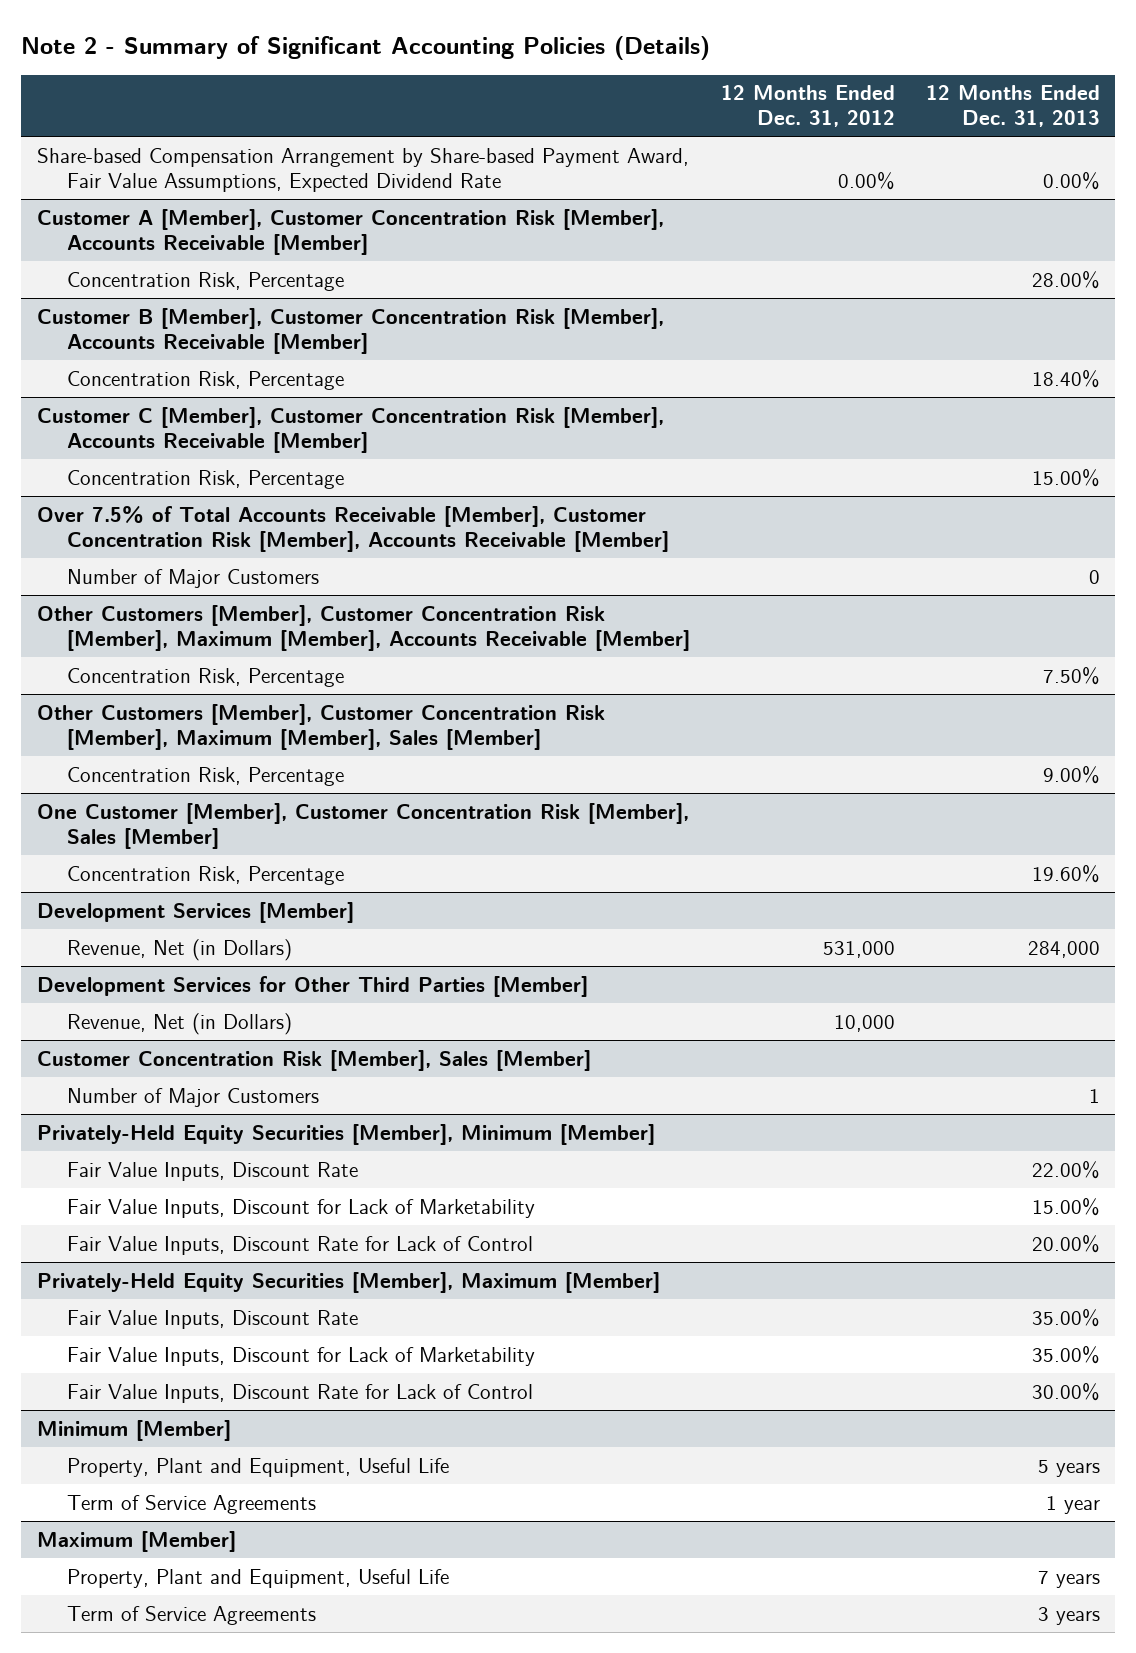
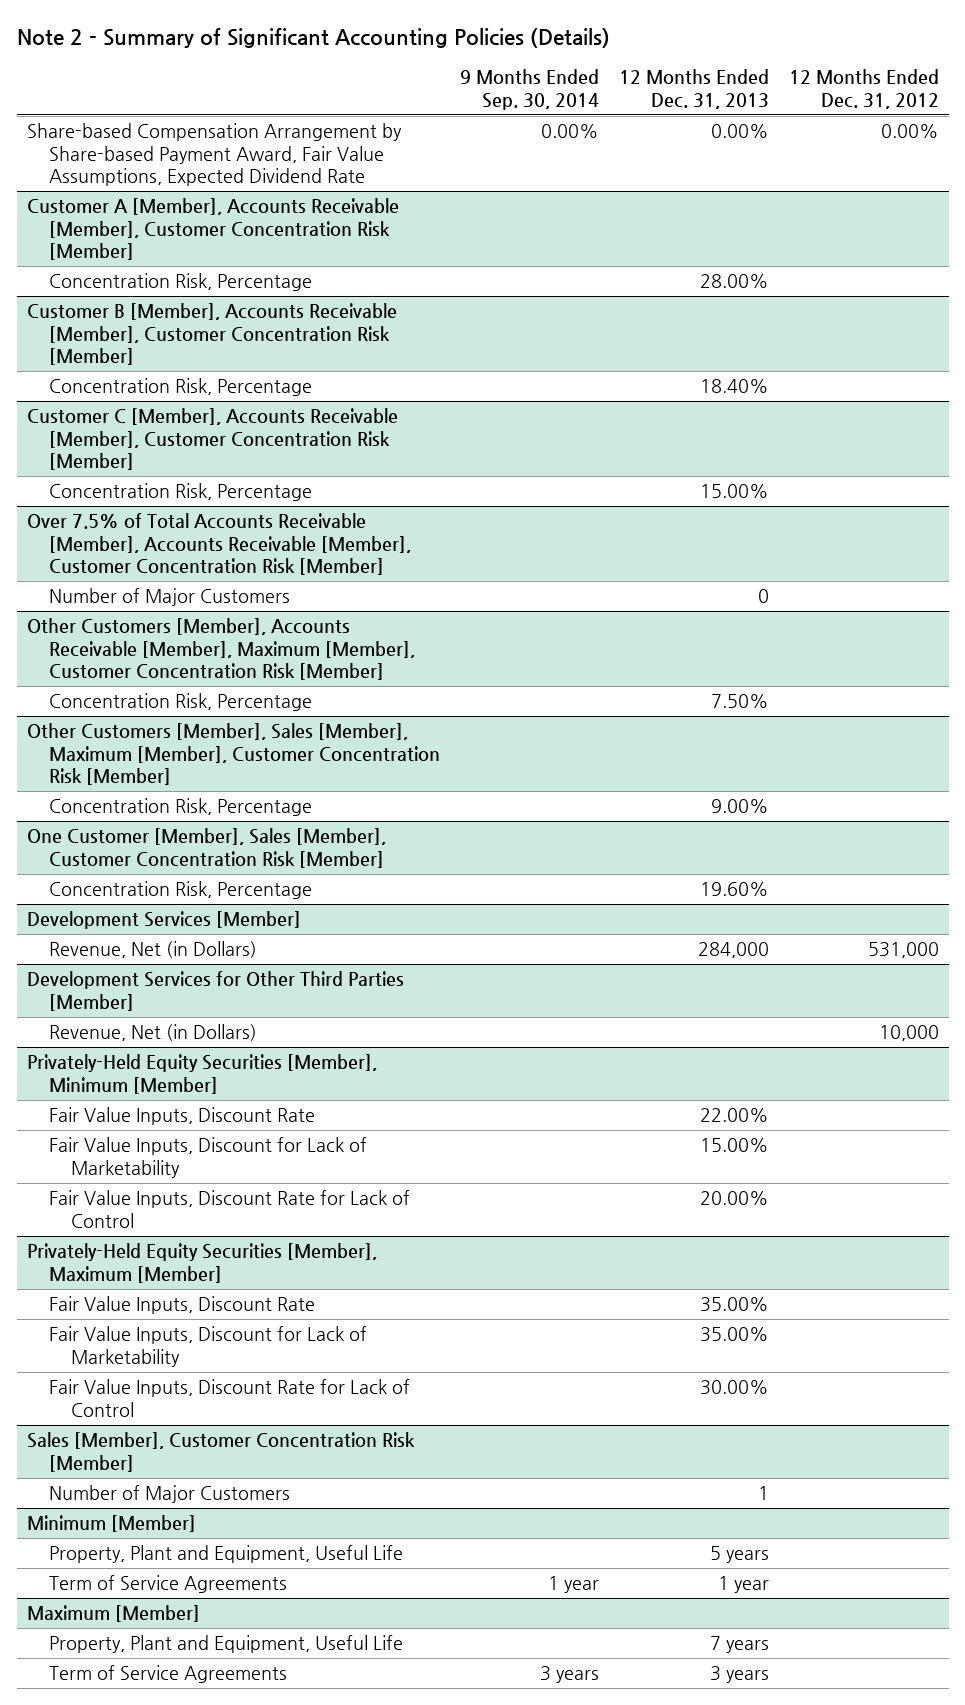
none -> [459,69,599,110] 9 Months Ended Sep. 30, 2014
[36,208,664,255] Customer A [Member], Customer Concentration Risk [Member], Accounts Receivable [Member] -> [26,198,399,261] Customer A [Member], Accounts Receivable [Member], Customer Concentration Risk [Member]
[36,307,664,354] Customer B [Member], Customer Concentration Risk [Member], Accounts Receivable [Member] -> [26,303,397,366] Customer B [Member], Accounts Receivable [Member], Customer Concentration Risk [Member]
[36,406,664,453] Customer C [Member], Customer Concentration Risk [Member], Accounts Receivable [Member] -> [26,408,398,471] Customer C [Member], Accounts Receivable [Member], Customer Concentration Risk [Member]
[36,505,670,552] Over 7.5% of Total Accounts Receivable [Member], Customer Concentration Risk [Member], Accounts Receivable [Member] -> [26,513,411,576] Over 7.5% of Total Accounts Receivable [Member], Accounts Receivable [Member], Customer Concentration Risk [Member]
[36,604,691,651] Other Customers [Member], Customer Concentration Risk [Member], Maximum [Member], Accounts Receivable [Member] -> [26,618,415,681] Other Customers [Member], Accounts Receivable [Member], Maximum [Member], Customer Concentration Risk [Member]
[36,703,605,750] Other Customers [Member], Customer Concentration Risk [Member], Maximum [Member], Sales [Member] -> [26,723,440,786] Other Customers [Member], Sales [Member], Maximum [Member], Customer Concentration Risk [Member]
[36,802,689,849] One Customer [Member], Customer Concentration Risk [Member], Sales [Member] -> [26,828,386,868] One Customer [Member], Sales [Member], Customer Concentration Risk [Member]
[36,1049,591,1071] Customer Concentration Risk [Member], Sales [Member] -> none
[67,1087,320,1107] Number of Major Customers -> none
none -> [26,1432,415,1472] Sales [Member], Customer Concentration Risk [Member]
none -> [48,1485,290,1504] Number of Major Customers

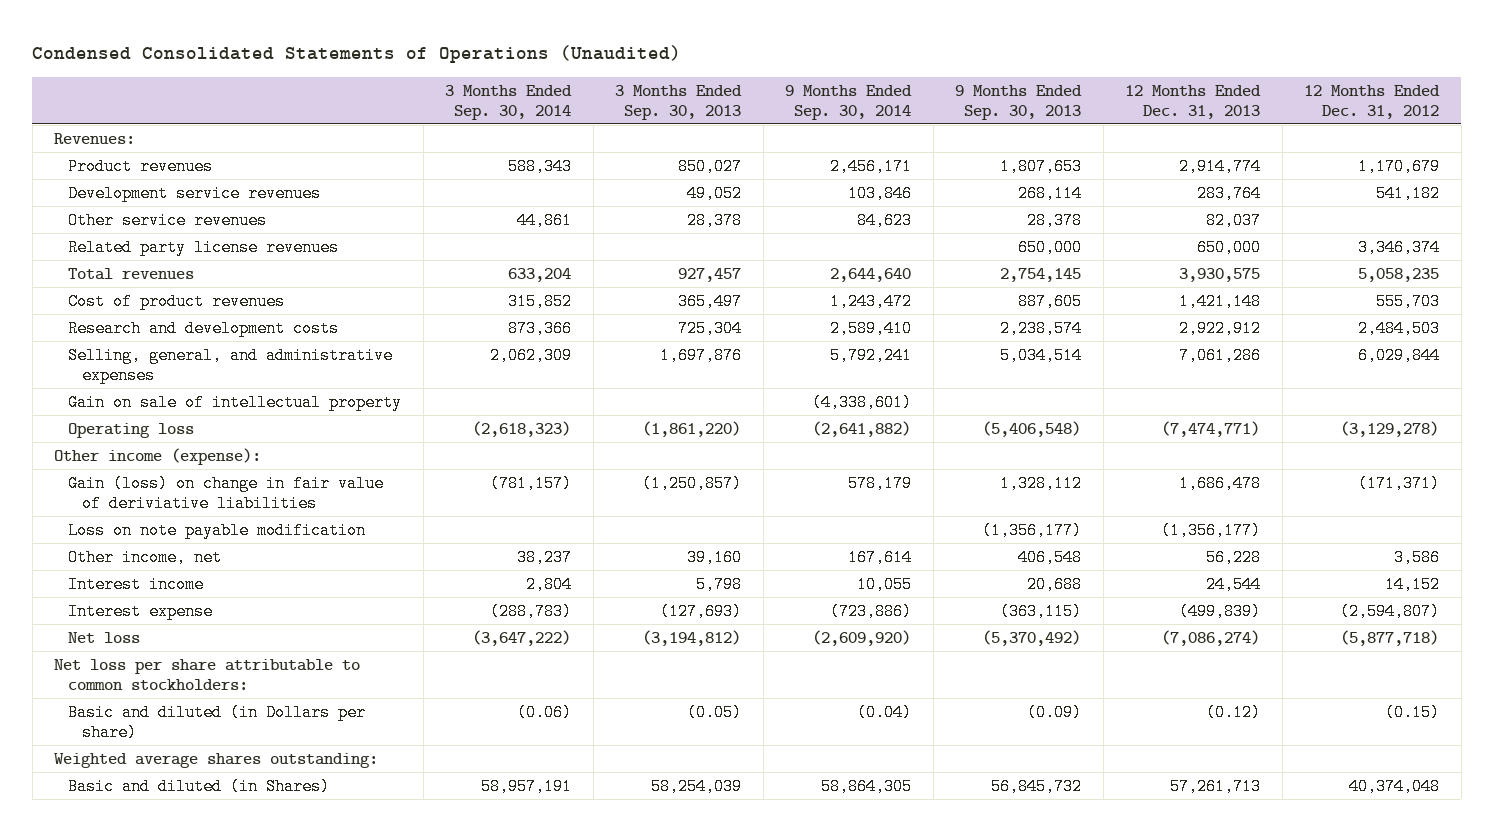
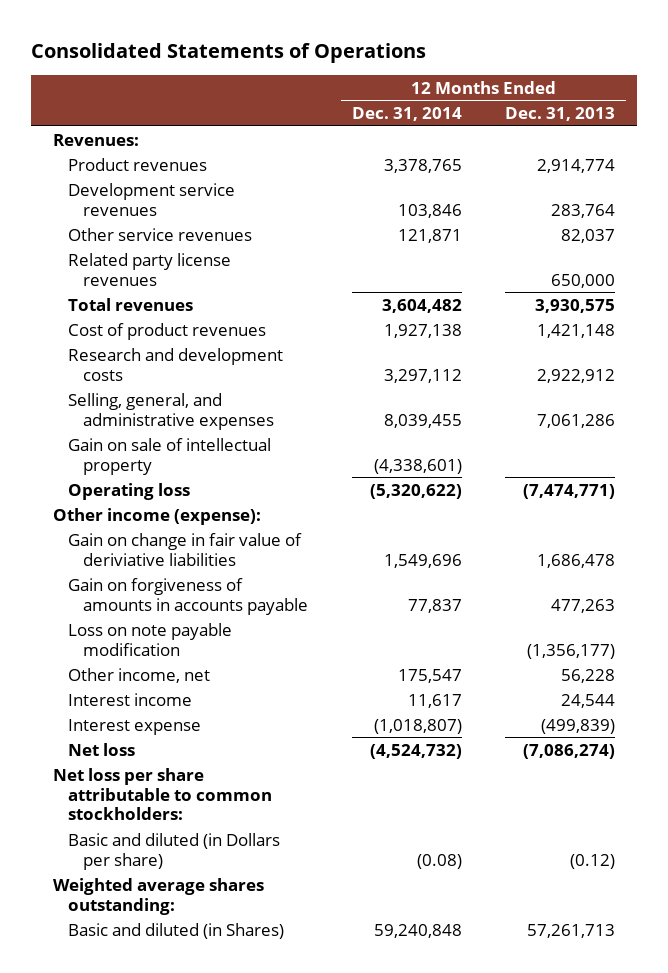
[32,45,682,64] Condensed Consolidated Statements of Operations (Unaudited) -> [31,42,427,63] Consolidated Statements of Operations
[445,84,573,121] 3 Months Ended Sep. 30, 2014 -> none
[615,84,743,121] 3 Months Ended Sep. 30, 2013 -> none
[785,84,913,121] 9 Months Ended Sep. 30, 2014 -> none
[955,84,1083,121] 9 Months Ended Sep. 30, 2013 -> none
[1304,84,1441,120] 12 Months Ended Dec. 31, 2012 -> none
none -> [351,107,462,122] Dec. 31, 2014
[68,474,385,513] Gain (loss) on change in fair value of deriviative liabilities -> [68,532,303,566] Gain on change in fair value of deriviative liabilities
none -> [68,577,309,615] Gain on forgiveness of amounts in accounts payable

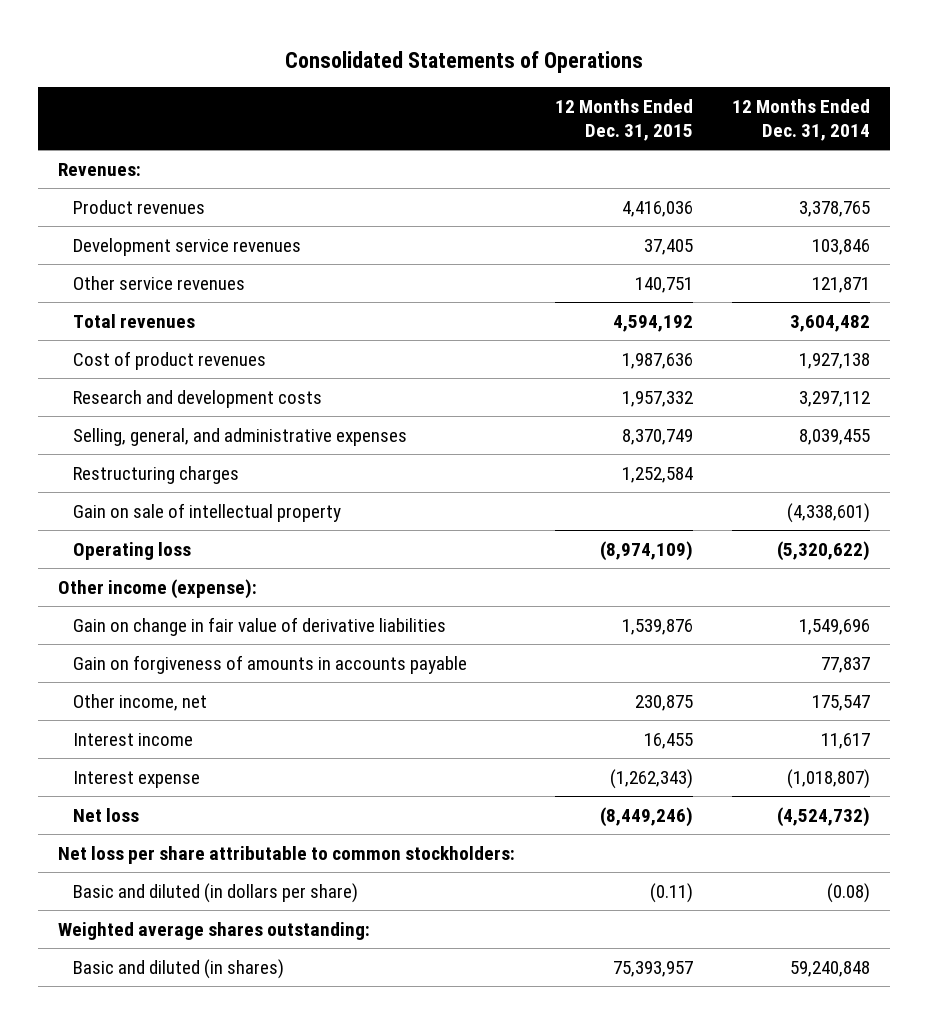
[505,107,616,122] Dec. 31, 2013 -> none
none -> [554,98,693,141] 12 Months Ended Dec. 31, 2015
[68,252,232,286] Related party license revenues -> none
none -> [73,465,240,484] Restructuring charges
[68,532,303,566] Gain on change in fair value of deriviative liabilities -> [73,616,447,636] Gain on change in fair value of derivative liabilities
[68,622,233,656] Loss on note payable modification -> none
[68,832,281,870] Basic and diluted (in Dollars per share) -> [73,882,359,903] Basic and diluted (in dollars per share)
[68,922,285,939] Basic and diluted (in Shares) -> [73,958,285,979] Basic and diluted (in shares)

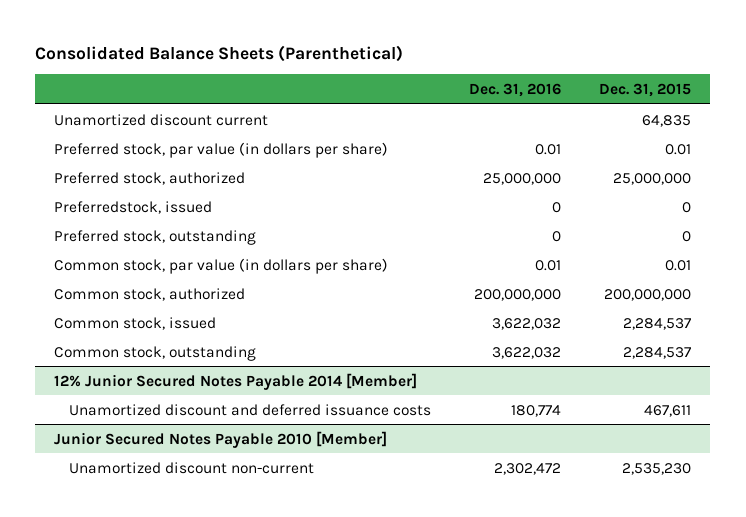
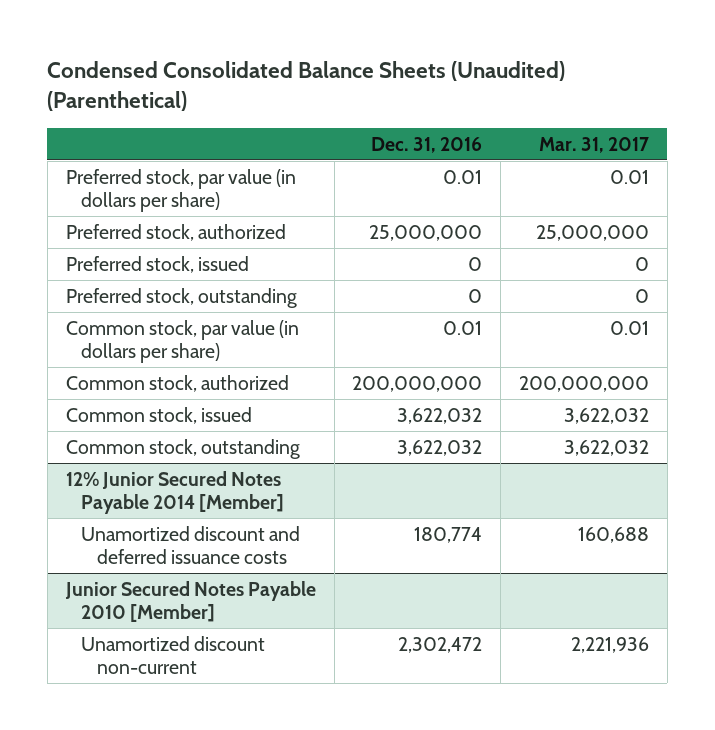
[35,44,404,62] Consolidated Balance Sheets (Parenthetical) -> [47,60,566,112] Condensed Consolidated Balance Sheets (Unaudited) (Parenthetical)
[599,82,692,97] Dec. 31, 2015 -> none
none -> [538,136,649,153] Mar. 31, 2017
[54,113,269,126] Unamortized discount current -> none
[54,200,213,214] Preferredstock, issued -> [65,255,249,273] Preferred stock, issued

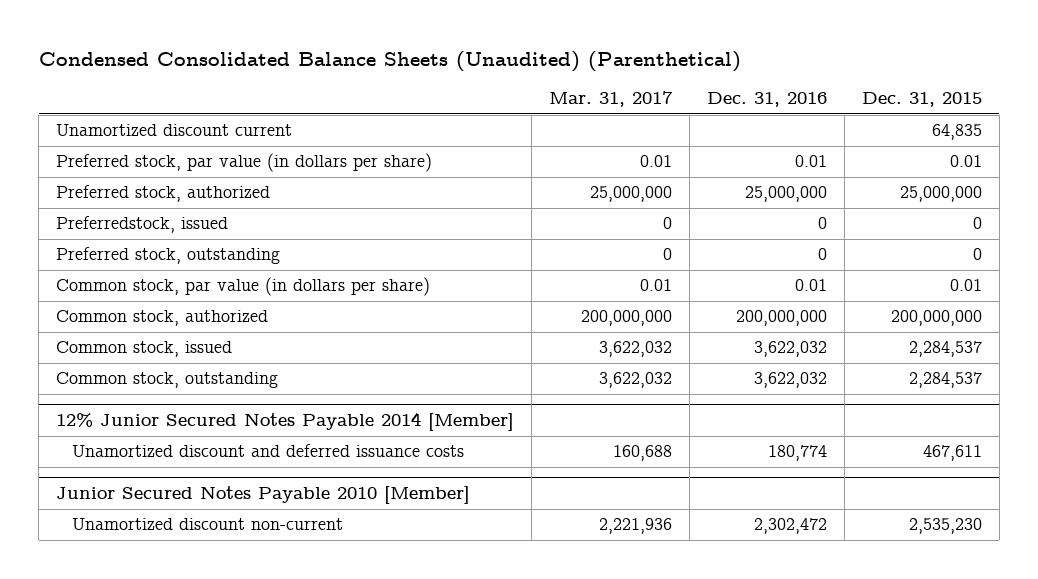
none -> [861,92,982,108] Dec. 31, 2015
none -> [56,124,293,137] Unamortized discount current
[65,255,249,273] Preferred stock, issued -> [56,216,229,234] Preferredstock, issued

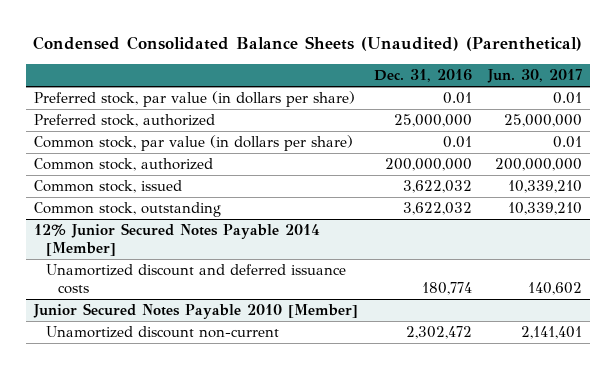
[548,91,673,108] Mar. 31, 2017 -> none
[861,92,982,108] Dec. 31, 2015 -> none
none -> [486,69,582,84] Jun. 30, 2017
[56,124,293,137] Unamortized discount current -> none
[56,216,229,234] Preferredstock, issued -> none
[56,247,281,265] Preferred stock, outstanding -> none

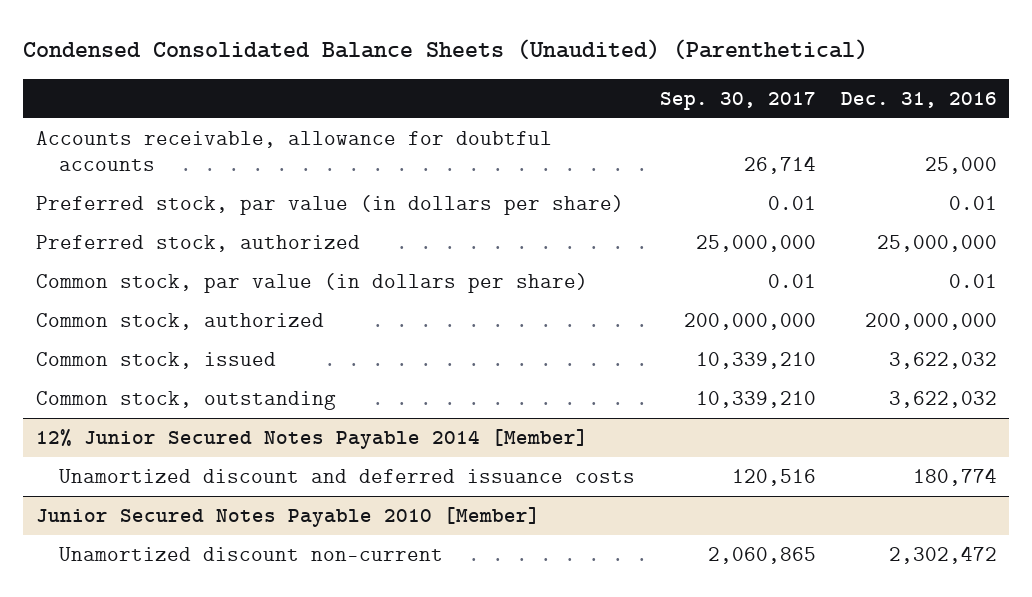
[486,69,582,84] Jun. 30, 2017 -> none
none -> [660,91,817,110] Sep. 30, 2017
none -> [35,131,552,172] Accounts receivable, allowance for doubtful accounts

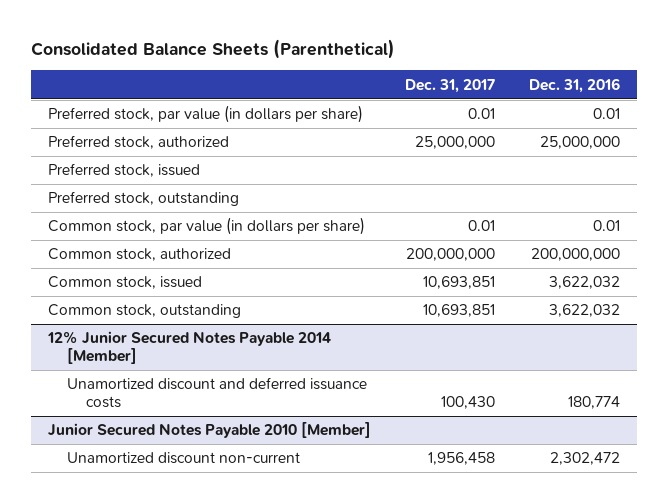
[23,38,869,60] Condensed Consolidated Balance Sheets (Unaudited) (Parenthetical) -> [31,39,396,60] Consolidated Balance Sheets (Parenthetical)
[660,91,817,110] Sep. 30, 2017 -> none
none -> [405,78,496,93] Dec. 31, 2017
[35,131,552,172] Accounts receivable, allowance for doubtful accounts -> none
none -> [48,163,201,178] Preferred stock, issued
none -> [48,191,240,207] Preferred stock, outstanding

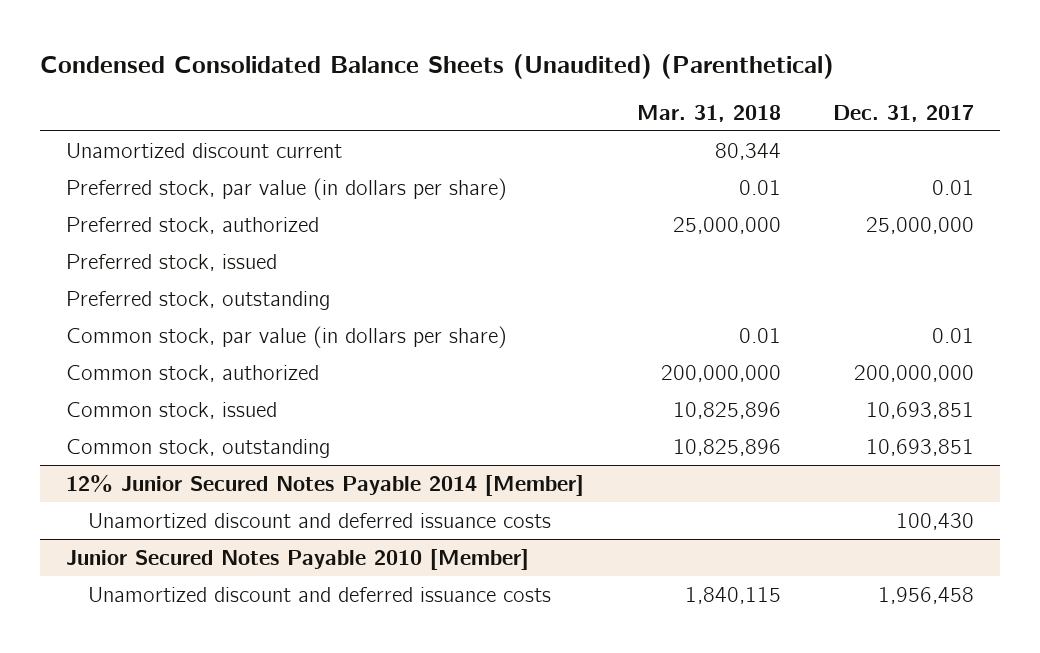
[31,39,396,60] Consolidated Balance Sheets (Parenthetical) -> [39,53,834,79] Condensed Consolidated Balance Sheets (Unaudited) (Parenthetical)
[529,77,621,93] Dec. 31, 2016 -> none
none -> [636,104,781,122] Mar. 31, 2018
none -> [66,142,343,158] Unamortized discount current
[67,452,301,465] Unamortized discount non-current -> [88,586,552,602] Unamortized discount and deferred issuance costs

